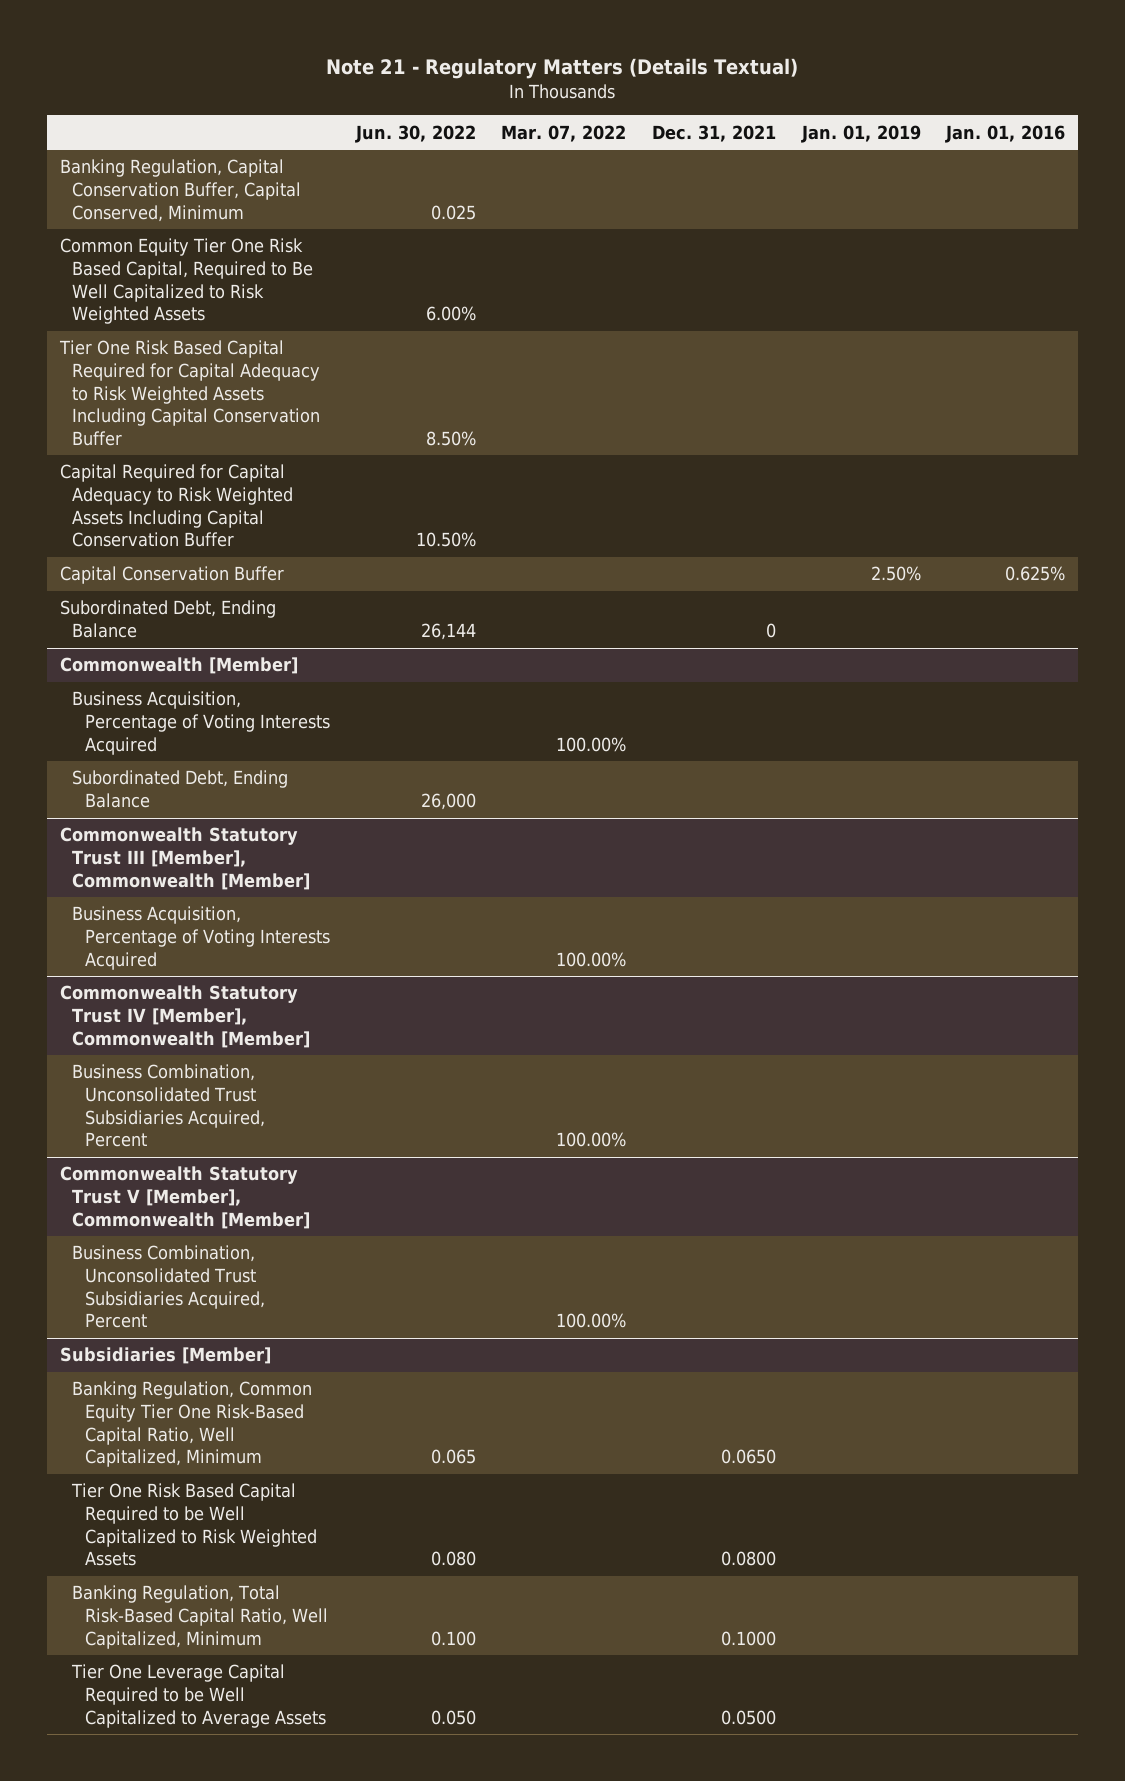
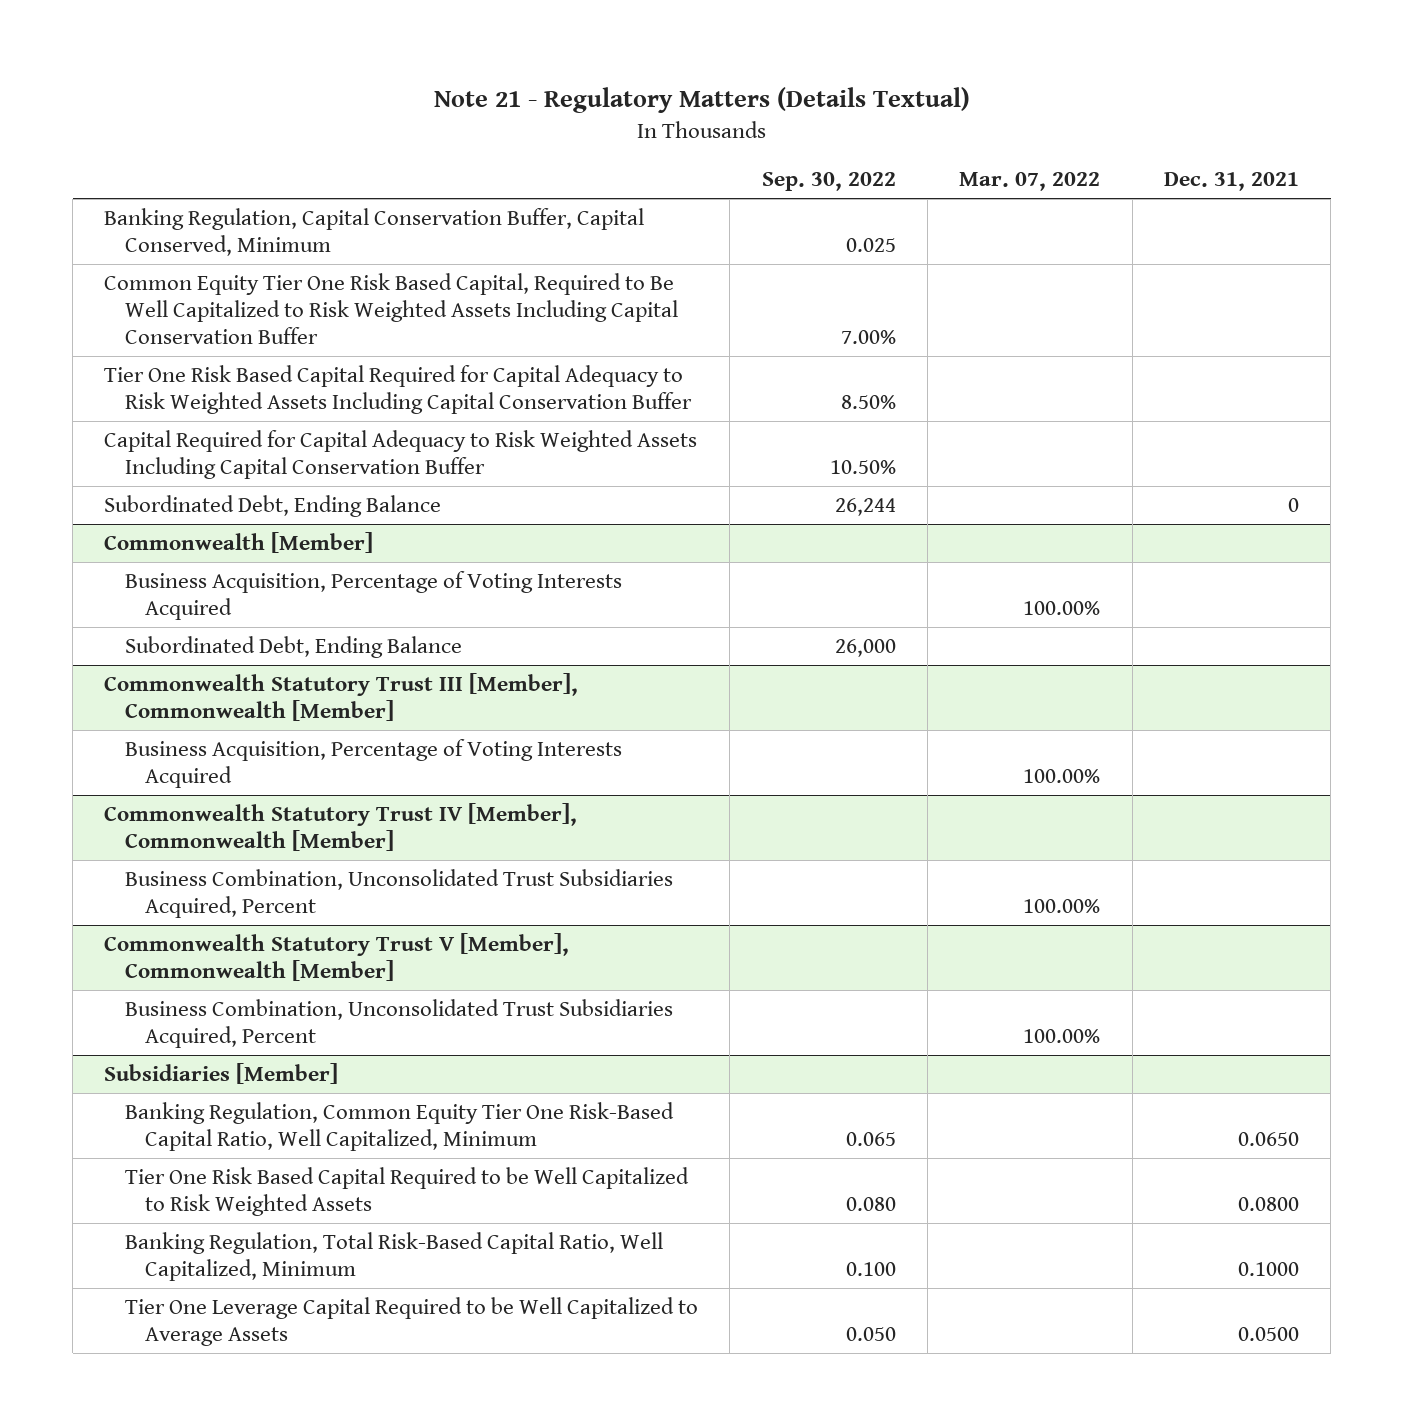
[354,124,476,143] Jun. 30, 2022 -> none
[800,124,921,143] Jan. 01, 2019 -> none
[945,124,1066,143] Jan. 01, 2016 -> none
none -> [761,171,896,191] Sep. 30, 2022
[59,238,314,325] Common Equity Tier One Risk Based Capital, Required to Be Well Capitalized to Risk Weighted Assets -> [104,273,678,344] Common Equity Tier One Risk Based Capital, Required to Be Well Capitalized to Risk Weighted Assets Including Capital Conservation Buffer
[59,566,284,585] Capital Conservation Buffer -> none

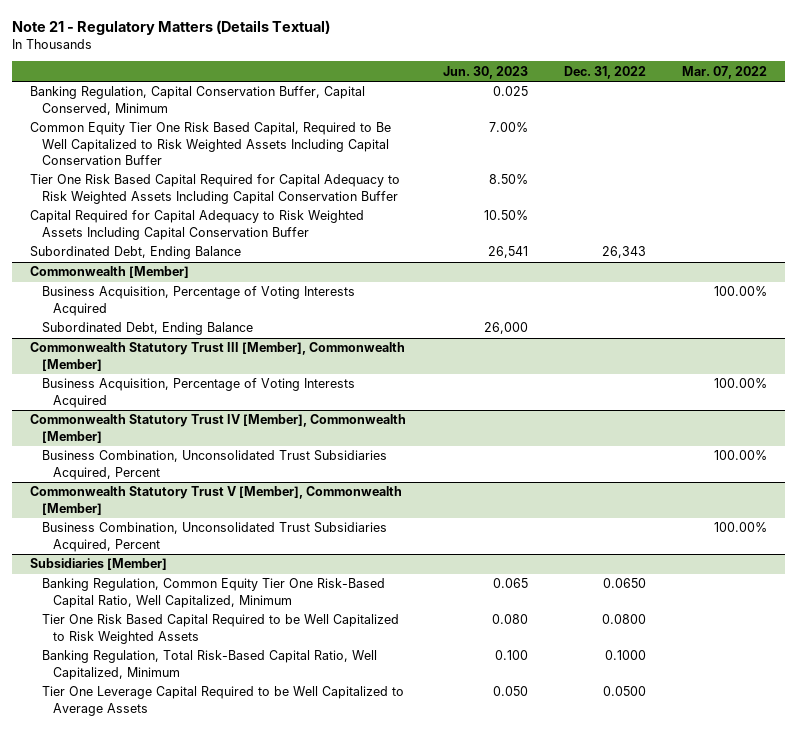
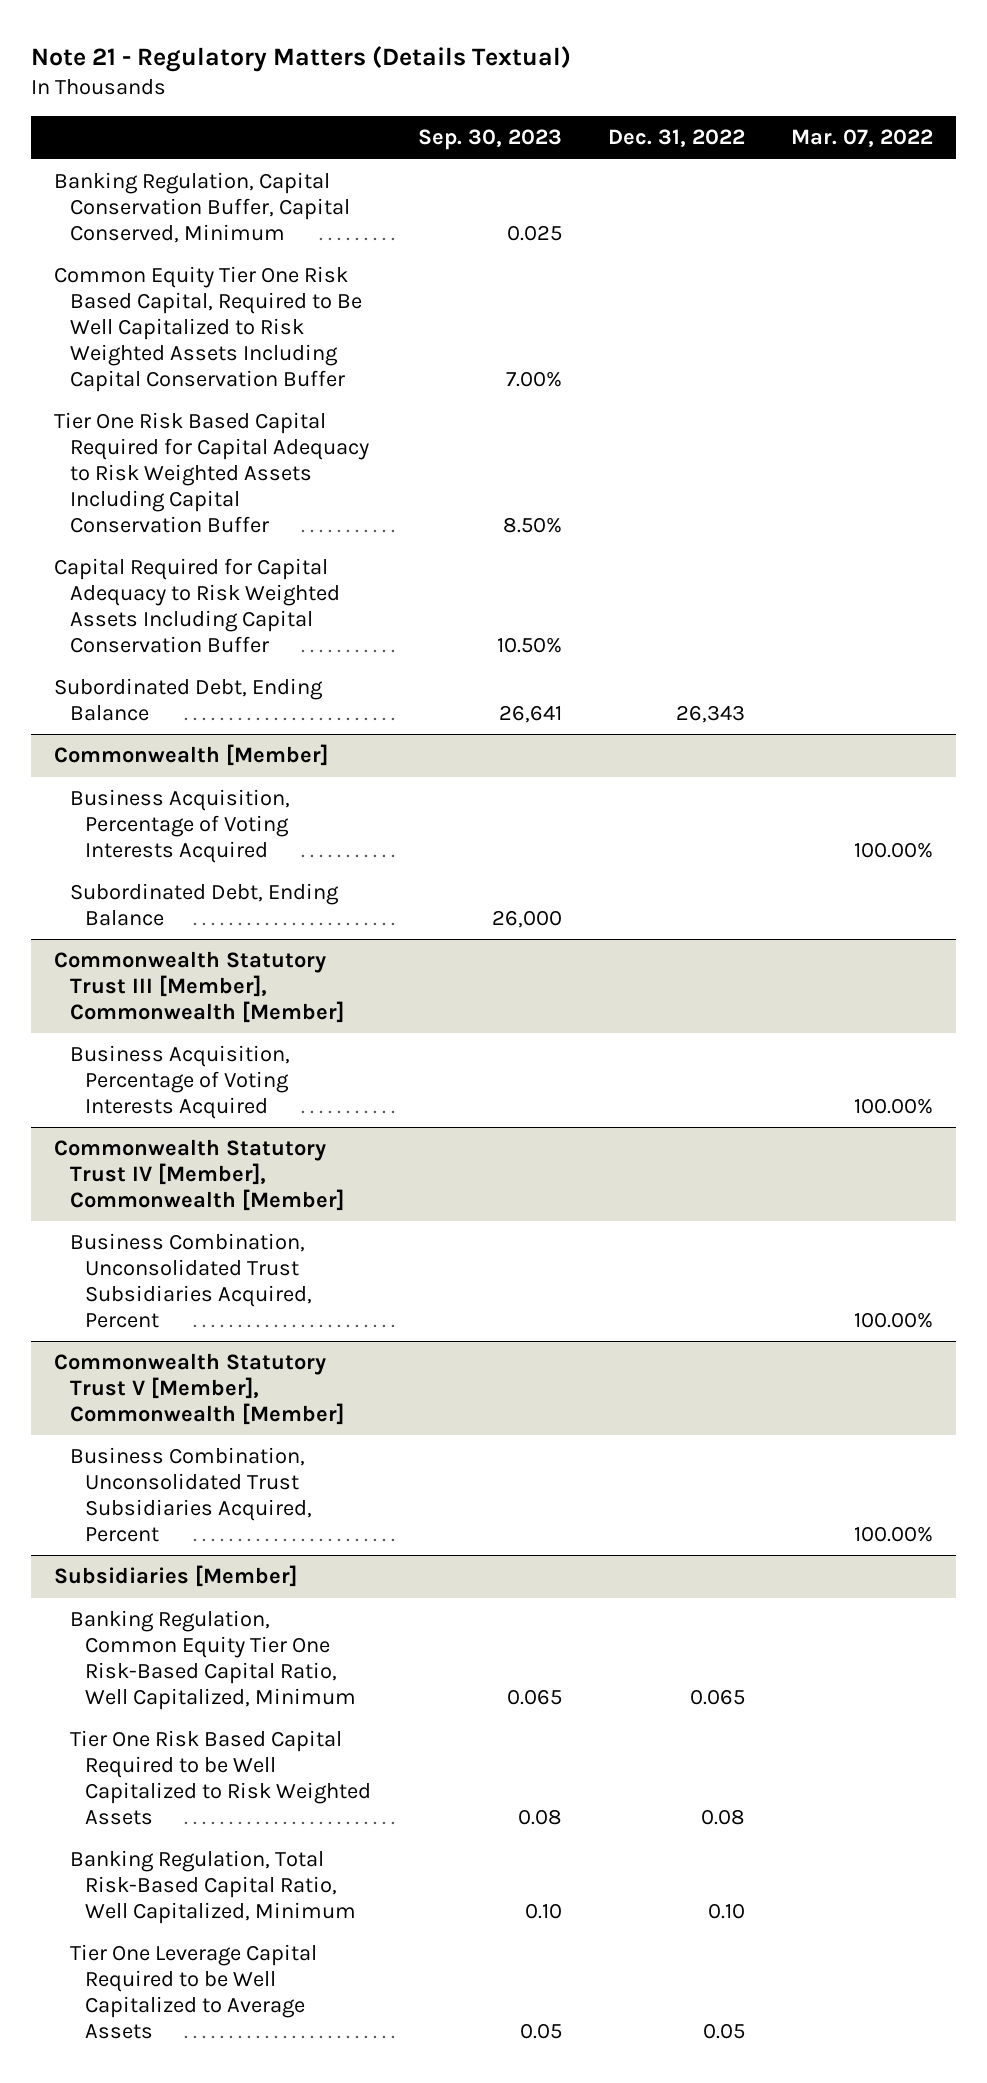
[442,65,528,79] Jun. 30, 2023 -> none
none -> [417,129,562,151] Sep. 30, 2023
[602,578,646,589] 0.0650 -> [689,1688,745,1705] 0.065
[601,614,646,625] 0.0800 -> [700,1808,745,1825] 0.08
[604,650,646,661] 0.1000 -> [707,1903,745,1920] 0.10
[602,686,646,697] 0.0500 -> [702,2022,745,2039] 0.05

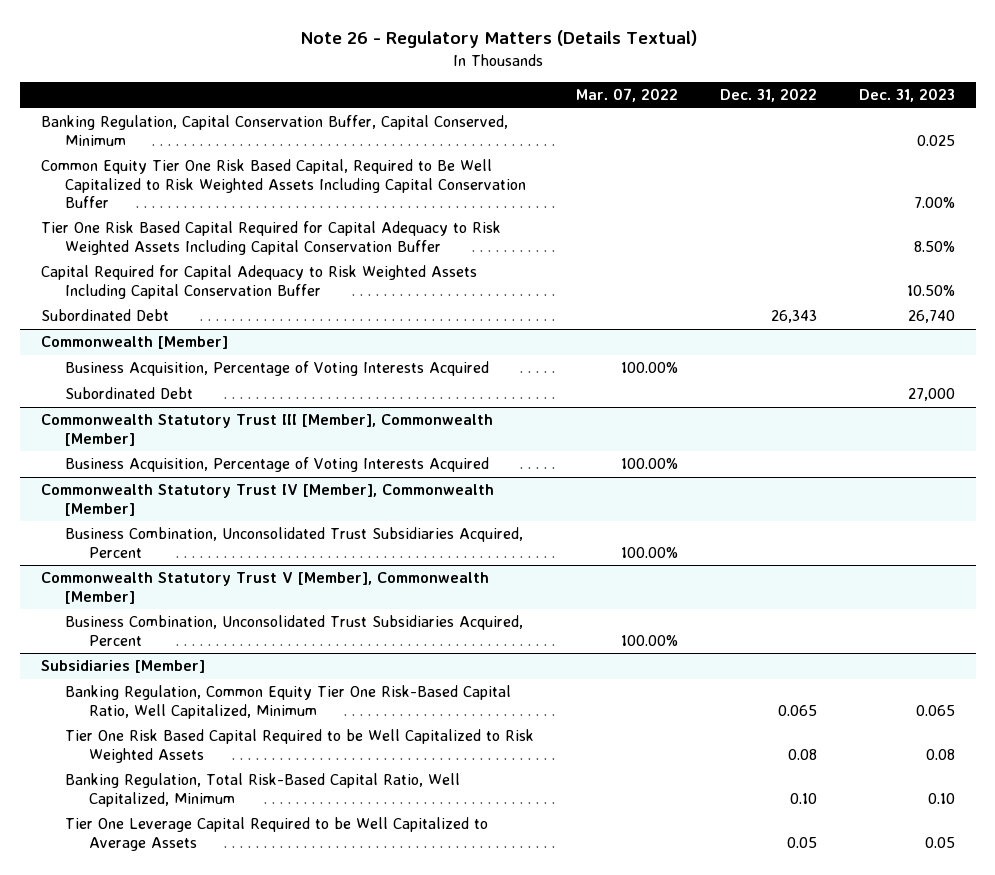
[30,45,571,72] Note 21 - Regulatory Matters (Details Textual) -> [299,30,697,49] Note 26 - Regulatory Matters (Details Textual)
[417,129,562,151] Sep. 30, 2023 -> none
none -> [858,88,955,103] Dec. 31, 2023
[53,678,323,722] Subordinated Debt, Ending Balance -> [40,309,169,322] Subordinated Debt
[69,883,339,927] Subordinated Debt, Ending Balance -> [64,387,193,400] Subordinated Debt

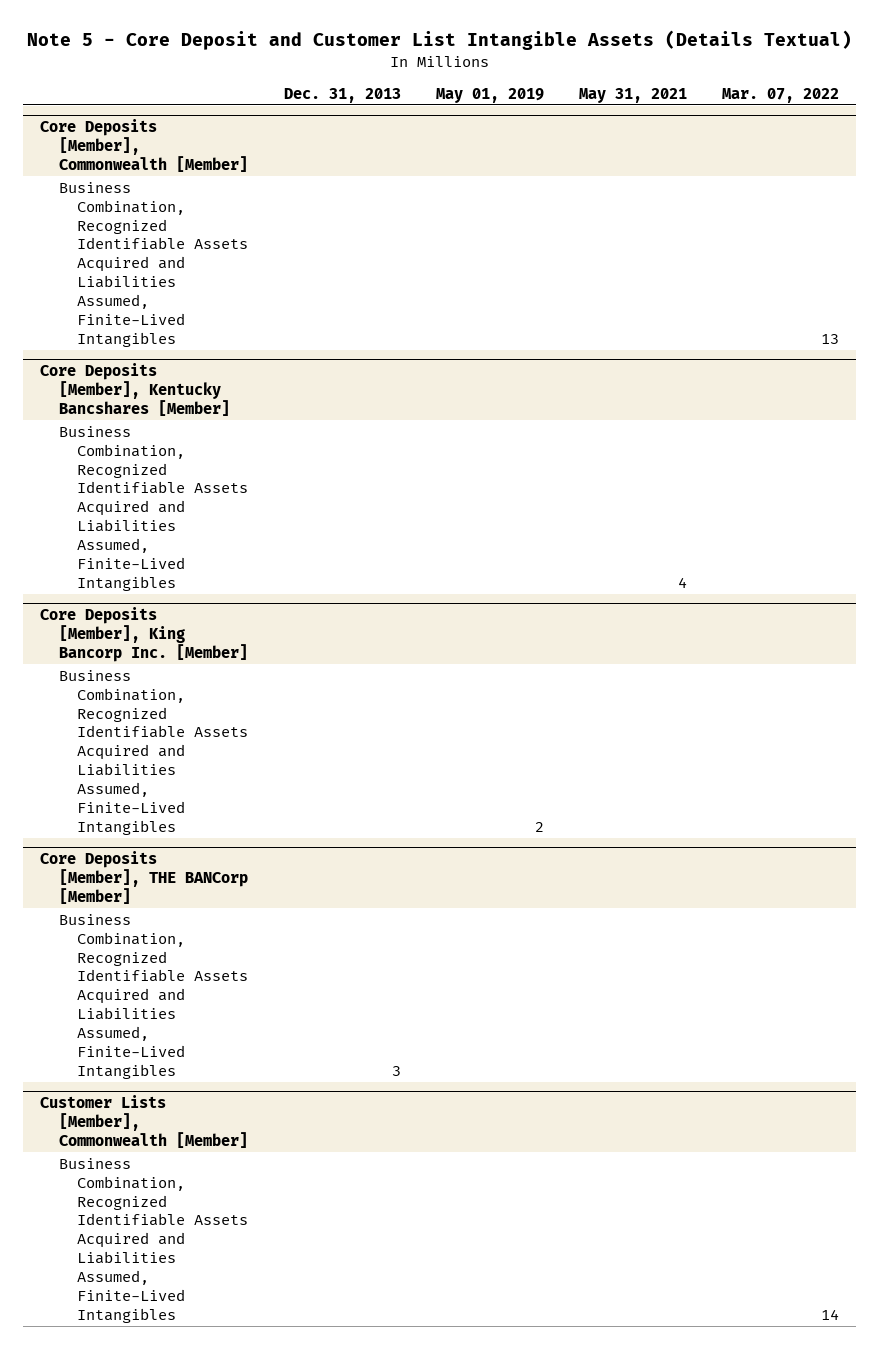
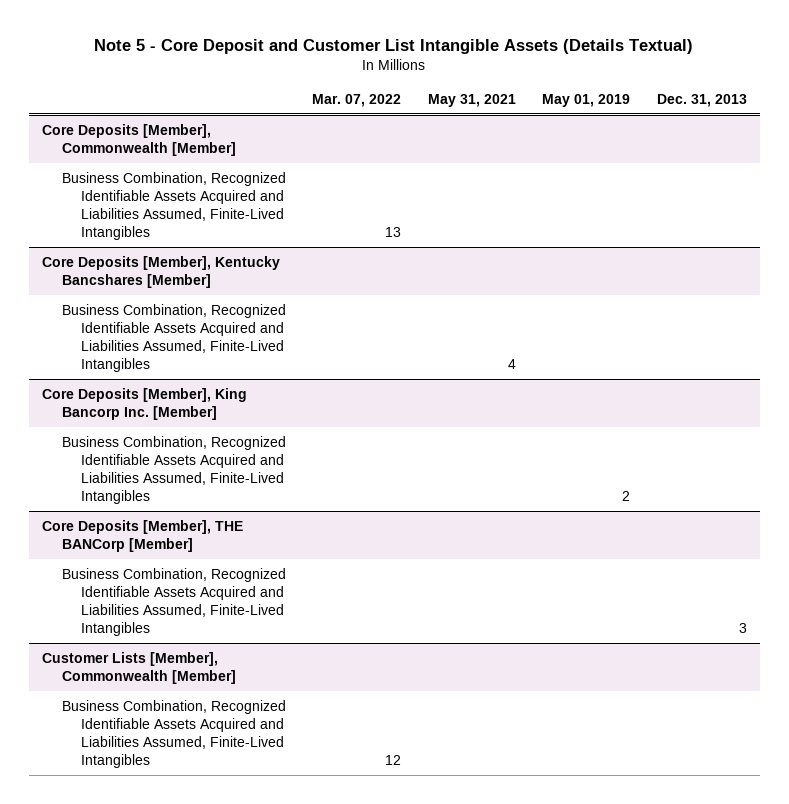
[820,1308,839,1320] 14 -> [385,755,402,766] 12

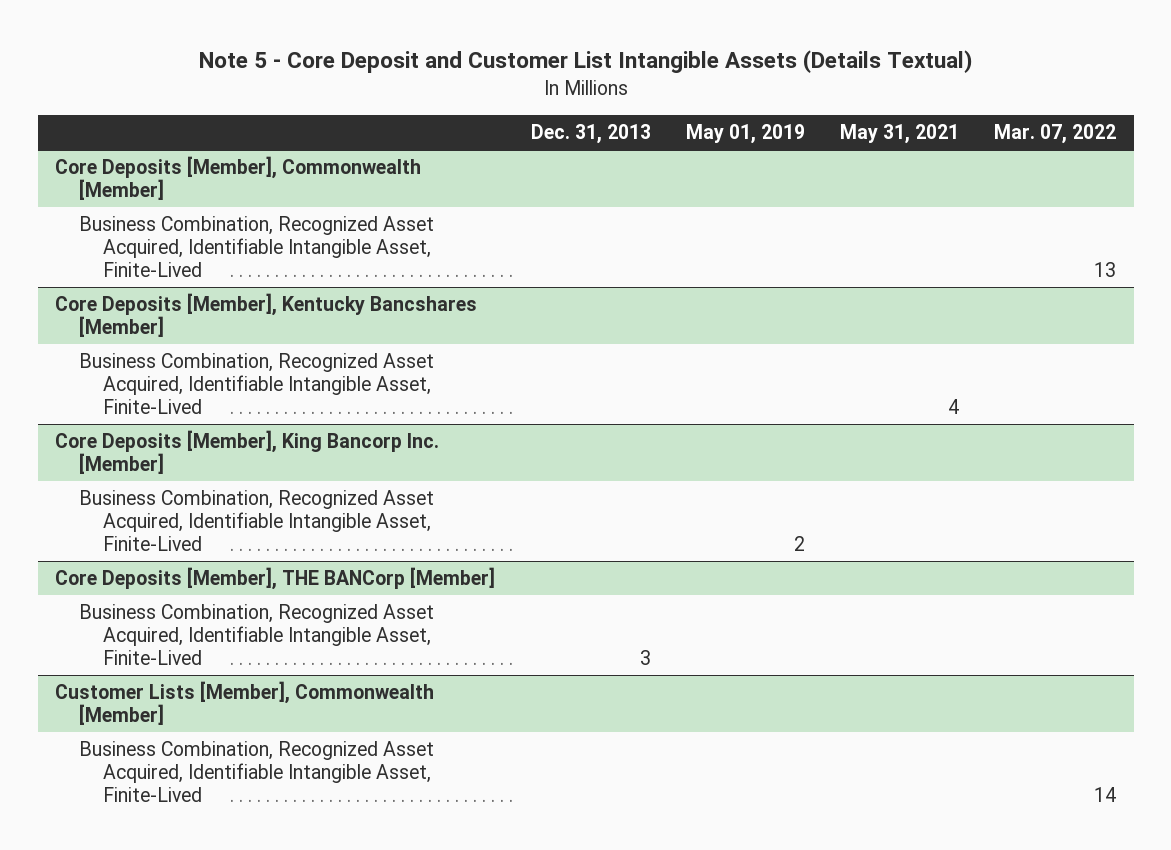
[61,171,286,241] Business Combination, Recognized Identifiable Assets Acquired and Liabilities Assumed, Finite-Lived Intangibles -> [78,216,434,278] Business Combination, Recognized Asset Acquired, Identifiable Intangible Asset, Finite-Lived
[61,303,286,373] Business Combination, Recognized Identifiable Assets Acquired and Liabilities Assumed, Finite-Lived Intangibles -> [78,353,434,415] Business Combination, Recognized Asset Acquired, Identifiable Intangible Asset, Finite-Lived
[61,435,286,505] Business Combination, Recognized Identifiable Assets Acquired and Liabilities Assumed, Finite-Lived Intangibles -> [78,490,434,552] Business Combination, Recognized Asset Acquired, Identifiable Intangible Asset, Finite-Lived
[61,567,286,637] Business Combination, Recognized Identifiable Assets Acquired and Liabilities Assumed, Finite-Lived Intangibles -> [78,604,434,666] Business Combination, Recognized Asset Acquired, Identifiable Intangible Asset, Finite-Lived
[61,699,286,769] Business Combination, Recognized Identifiable Assets Acquired and Liabilities Assumed, Finite-Lived Intangibles -> [78,741,434,803] Business Combination, Recognized Asset Acquired, Identifiable Intangible Asset, Finite-Lived
[385,755,402,766] 12 -> [1094,787,1117,803] 14

